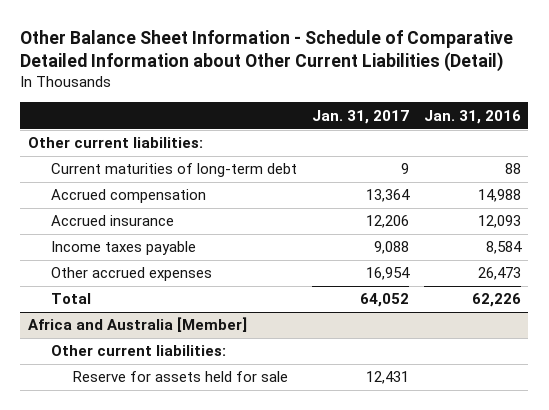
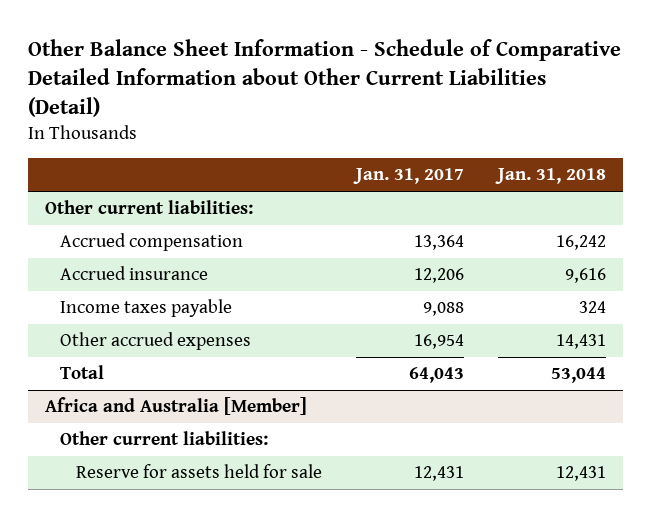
[423,109,521,124] Jan. 31, 2016 -> none
none -> [495,168,607,185] Jan. 31, 2018
[50,163,297,178] Current maturities of long-term debt -> none
[359,293,409,308] 64,052 -> [409,367,465,384] 64,043

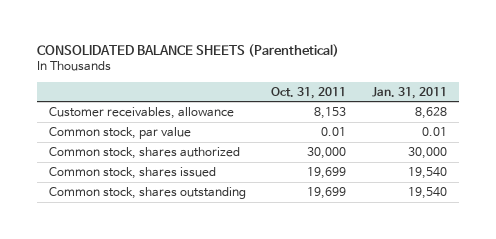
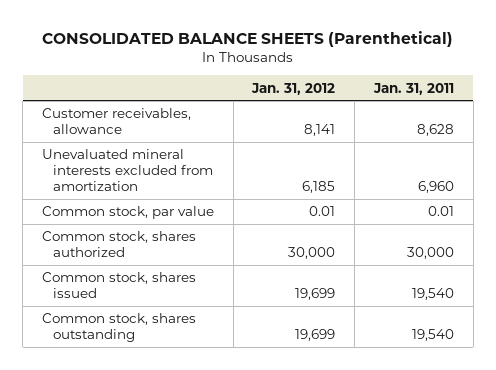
[271,86,347,99] Oct. 31, 2011 -> none
none -> [251,82,336,95] Jan. 31, 2012
none -> [41,149,213,192] Unevaluated mineral interests excluded from amortization

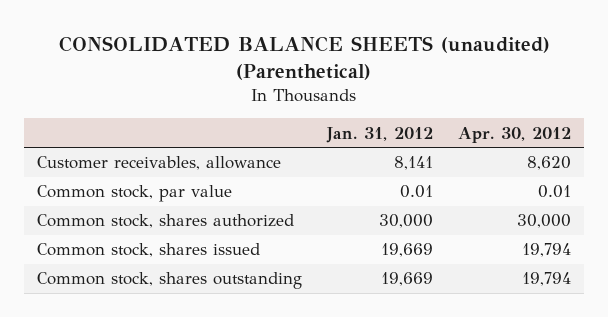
[41,30,453,47] CONSOLIDATED BALANCE SHEETS (Parenthetical) -> [59,35,551,80] CONSOLIDATED BALANCE SHEETS (unaudited) (Parenthetical)
[372,82,454,95] Jan. 31, 2011 -> none
none -> [458,126,572,143] Apr. 30, 2012
[41,149,213,192] Unevaluated mineral interests excluded from amortization -> none
[295,288,336,301] 19,699 -> [381,243,434,258] 19,669
[295,329,336,342] 19,699 -> [381,272,434,287] 19,669

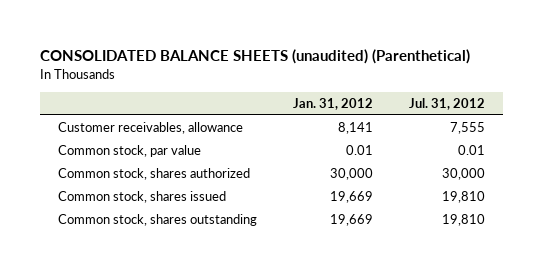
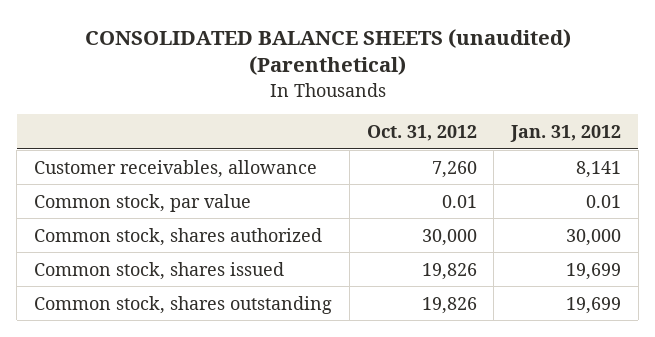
[409,98,486,111] Jul. 31, 2012 -> none
none -> [366,125,477,142] Oct. 31, 2012
[330,191,374,204] 19,669 -> [566,262,622,280] 19,699
[330,214,374,227] 19,669 -> [566,296,622,314] 19,699

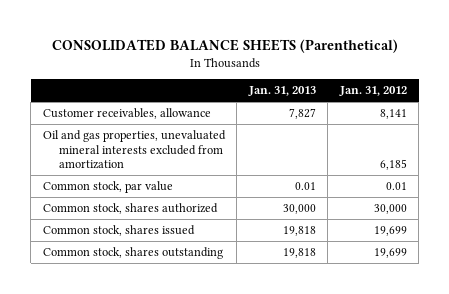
[84,28,571,76] CONSOLIDATED BALANCE SHEETS (unaudited) (Parenthetical) -> [51,38,398,53] CONSOLIDATED BALANCE SHEETS (Parenthetical)
[366,125,477,142] Oct. 31, 2012 -> none
none -> [247,86,316,97] Jan. 31, 2013
none -> [42,130,226,170] Oil and gas properties, unevaluated mineral interests excluded from amortization

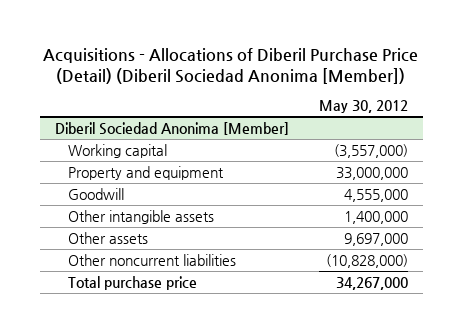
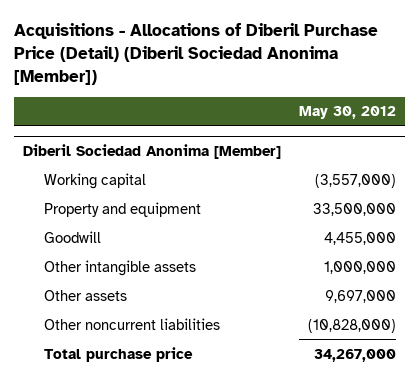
[335,166,408,180] 33,000,000 -> [313,202,397,216] 33,500,000
[343,188,408,202] 4,555,000 -> [324,231,397,245] 4,455,000
[343,210,408,224] 1,400,000 -> [324,260,397,274] 1,000,000

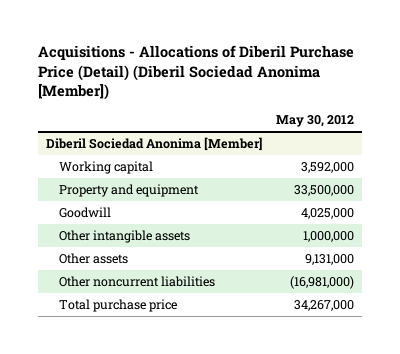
[315,173,397,188] (3,557,000) -> [301,161,355,173] 3,592,000
[324,231,397,245] 4,455,000 -> [301,207,355,219] 4,025,000
[325,289,397,303] 9,697,000 -> [305,253,355,265] 9,131,000
[308,318,397,333] (10,828,000) -> [290,275,355,289] (16,981,000)

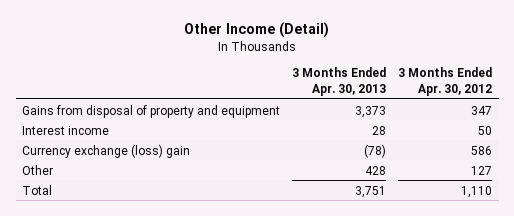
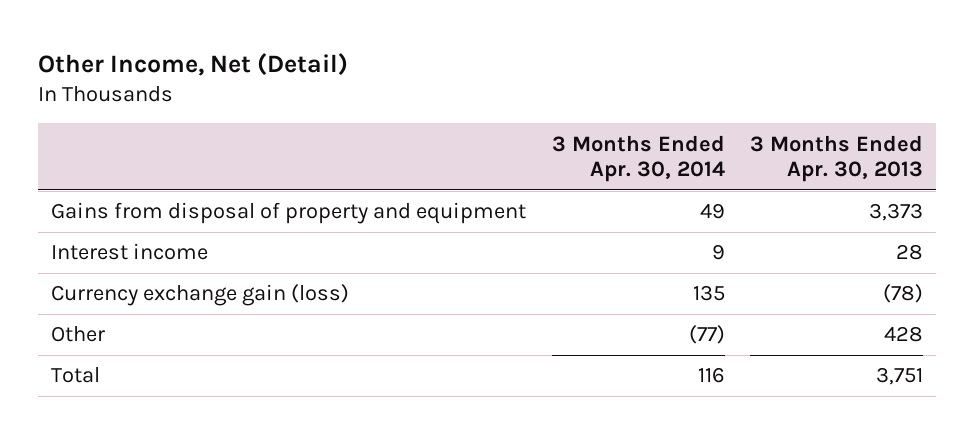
[184,22,330,39] Other Income (Detail) -> [38,53,349,77] Other Income, Net (Detail)
[398,67,493,96] 3 Months Ended Apr. 30, 2012 -> none
none -> [551,134,725,183] 3 Months Ended Apr. 30, 2014
[21,143,190,158] Currency exchange (loss) gain -> [51,284,350,307] Currency exchange gain (loss)

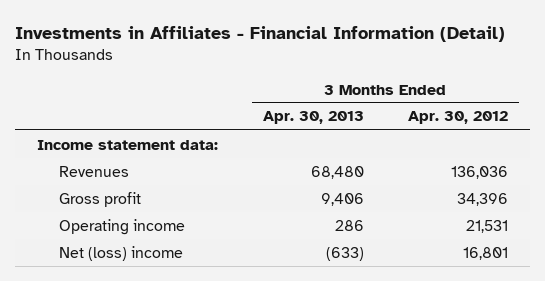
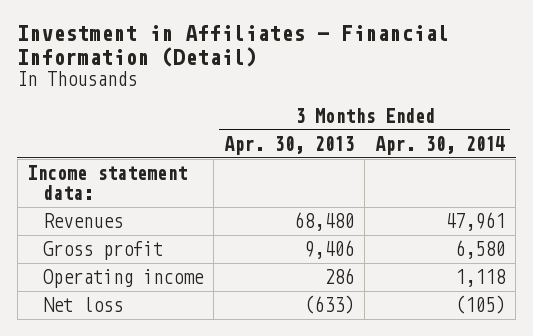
[14,26,505,43] Investments in Affiliates - Financial Information (Detail) -> [17,25,450,68] Investment in Affiliates - Financial Information (Detail)
[408,111,509,125] Apr. 30, 2012 -> none
none -> [375,136,506,156] Apr. 30, 2014
[59,245,184,261] Net (loss) income -> [43,297,124,313] Net loss

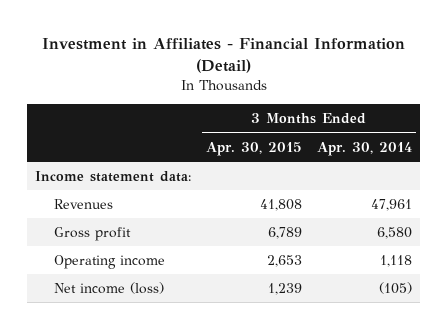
[224,136,355,156] Apr. 30, 2013 -> none
none -> [206,141,303,156] Apr. 30, 2015
[43,297,124,313] Net loss -> [53,282,164,295] Net income (loss)

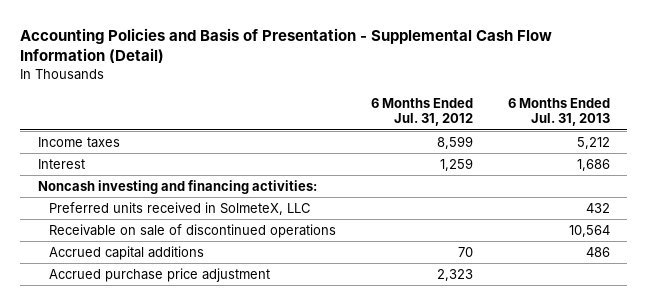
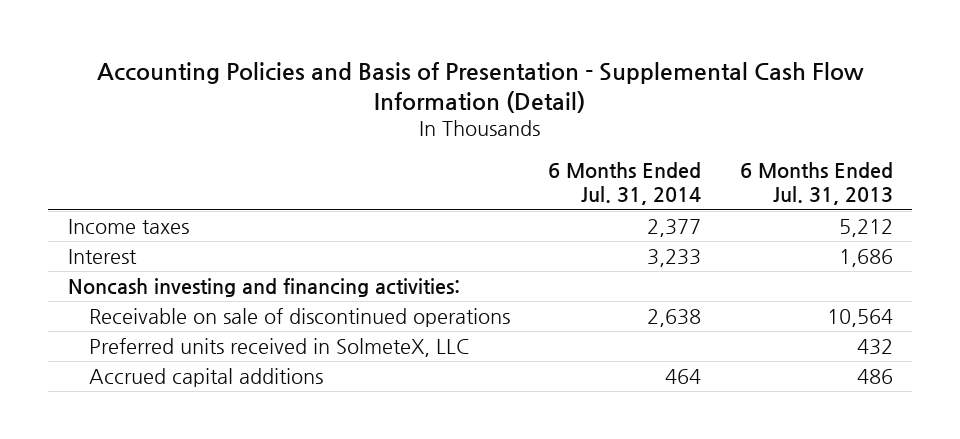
[370,97,473,127] 6 Months Ended Jul. 31, 2012 -> none
none -> [548,161,702,206] 6 Months Ended Jul. 31, 2014
[49,201,312,215] Preferred units received in SolmeteX, LLC -> [89,338,470,358] Preferred units received in SolmeteX, LLC
[49,267,271,282] Accrued purchase price adjustment -> none

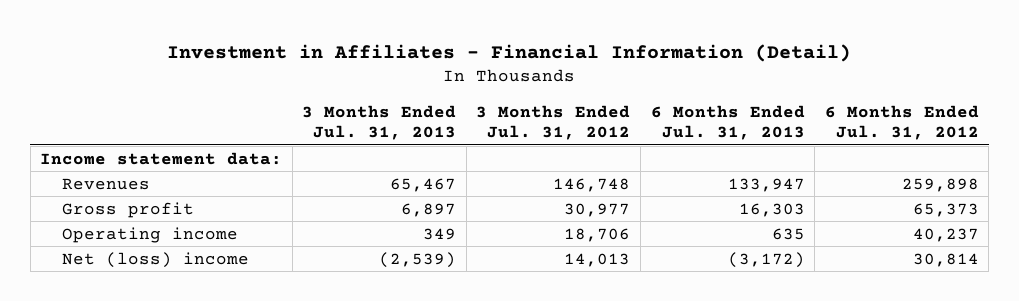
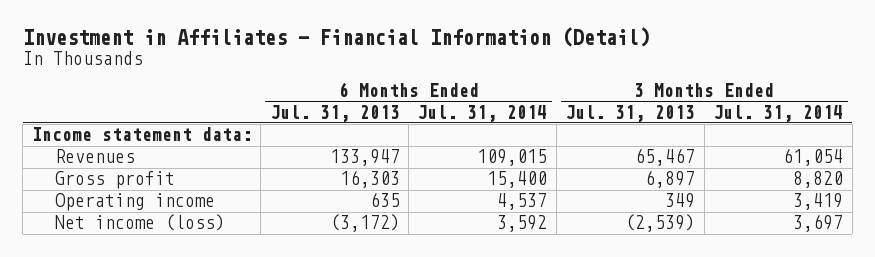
[476,104,631,141] 3 Months Ended Jul. 31, 2012 -> none
[824,104,979,141] 6 Months Ended Jul. 31, 2012 -> none
none -> [417,104,548,122] Jul. 31, 2014
none -> [713,104,844,122] Jul. 31, 2014
[62,251,250,268] Net (loss) income -> [54,214,225,232] Net income (loss)

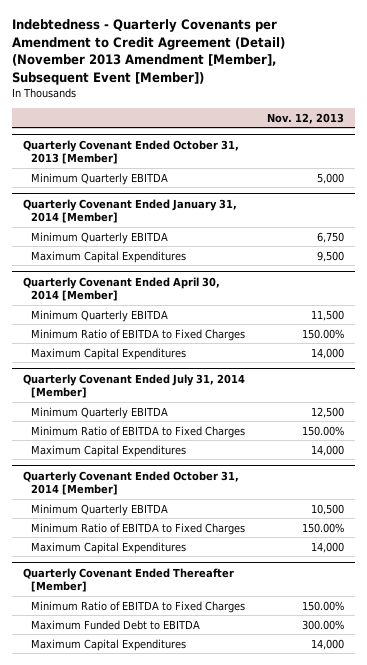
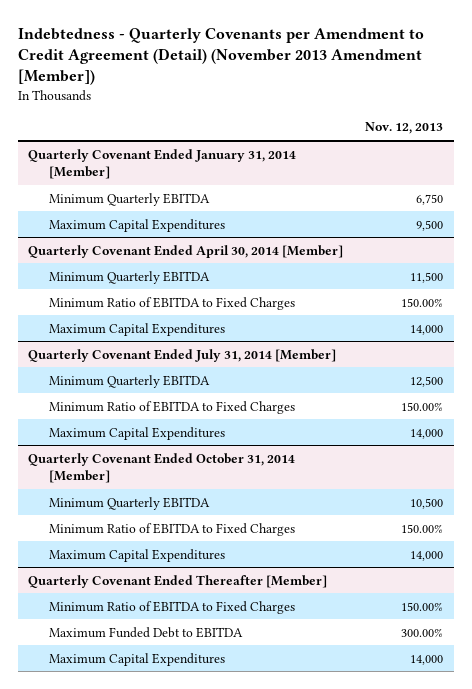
[11,19,285,85] Indebtedness - Quarterly Covenants per Amendment to Credit Agreement (Detail) (November 2013 Amendment [Member], Subsequent Event [Member]) -> [17,27,424,86] Indebtedness - Quarterly Covenants per Amendment to Credit Agreement (Detail) (November 2013 Amendment [Member])
[22,139,239,165] Quarterly Covenant Ended October 31, 2013 [Member] -> none
[31,172,169,185] Minimum Quarterly EBITDA -> none

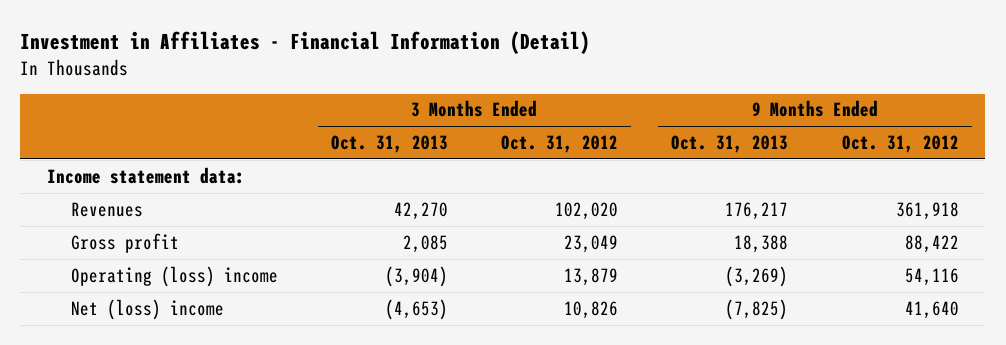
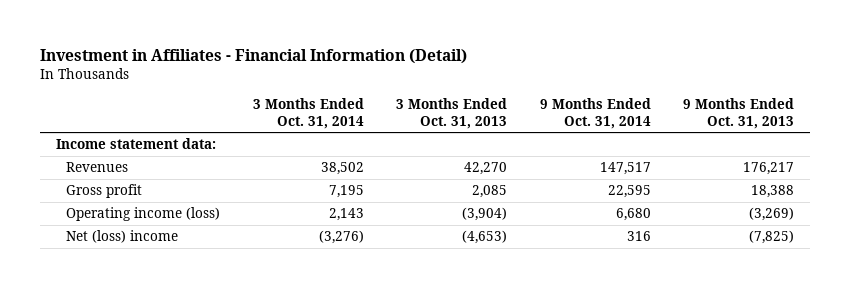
[501,135,619,154] Oct. 31, 2012 -> none
[841,135,959,154] Oct. 31, 2012 -> none
none -> [252,98,364,129] 3 Months Ended Oct. 31, 2014
none -> [539,98,651,129] 9 Months Ended Oct. 31, 2014
[70,265,278,287] Operating (loss) income -> [66,207,221,222] Operating income (loss)

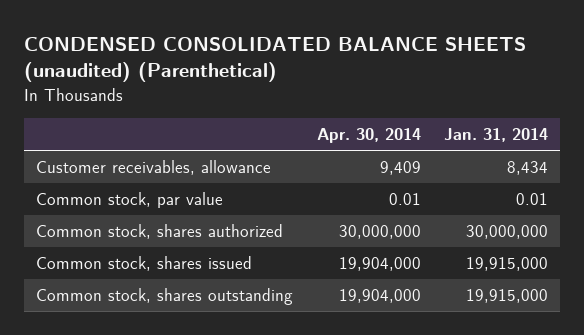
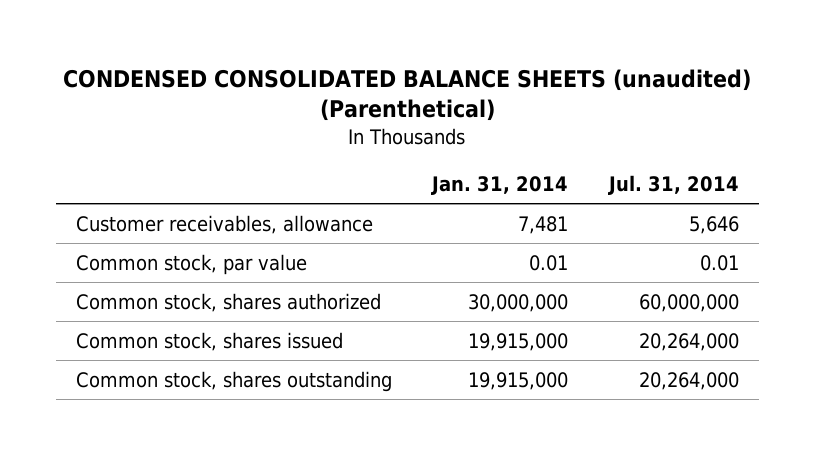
[316,128,421,144] Apr. 30, 2014 -> none
none -> [607,175,739,196] Jul. 31, 2014
[507,161,549,176] 8,434 -> [518,215,569,234] 7,481

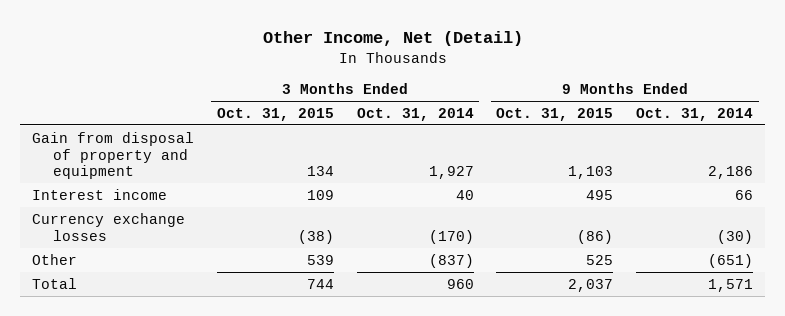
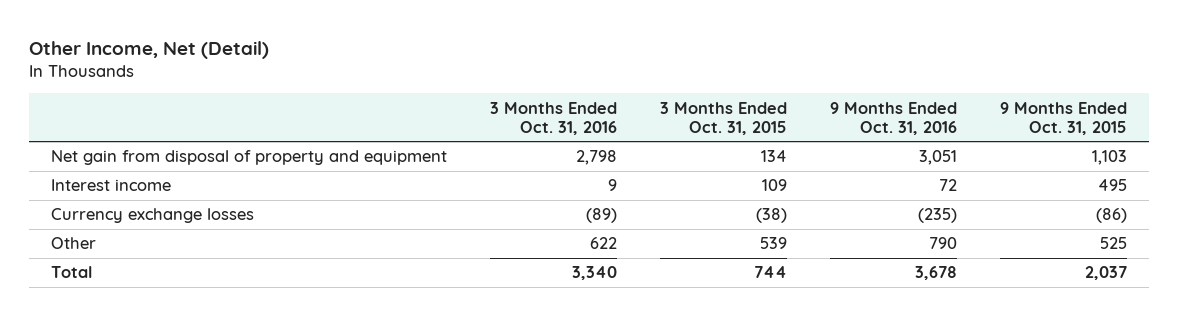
[356,107,474,121] Oct. 31, 2014 -> none
[636,107,754,121] Oct. 31, 2014 -> none
none -> [489,101,617,135] 3 Months Ended Oct. 31, 2016
none -> [830,101,958,135] 9 Months Ended Oct. 31, 2016
[31,131,194,180] Gain from disposal of property and equipment -> [50,150,447,166] Net gain from disposal of property and equipment

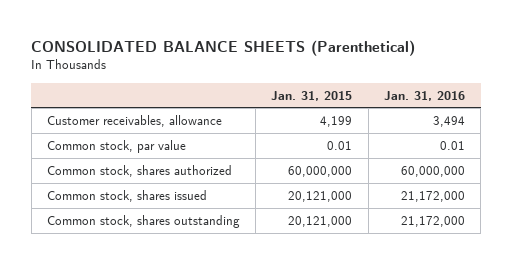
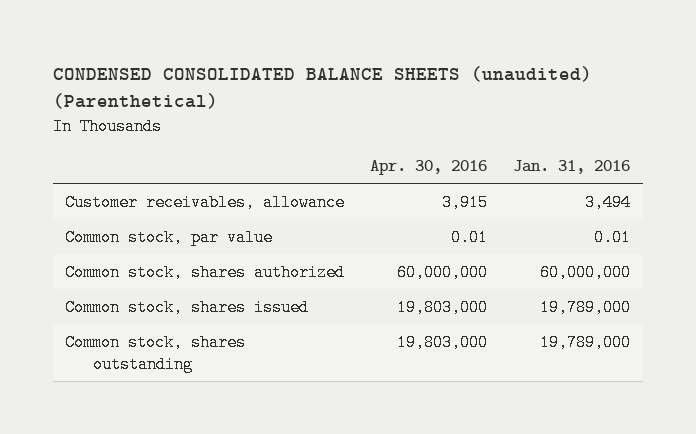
[31,39,416,56] CONSOLIDATED BALANCE SHEETS (Parenthetical) -> [52,65,592,110] CONDENSED CONSOLIDATED BALANCE SHEETS (unaudited) (Parenthetical)
[271,90,353,101] Jan. 31, 2015 -> none
none -> [370,160,488,176] Apr. 30, 2016
[400,190,465,202] 21,172,000 -> [540,298,632,316] 19,789,000
[400,215,465,227] 21,172,000 -> [540,333,632,351] 19,789,000

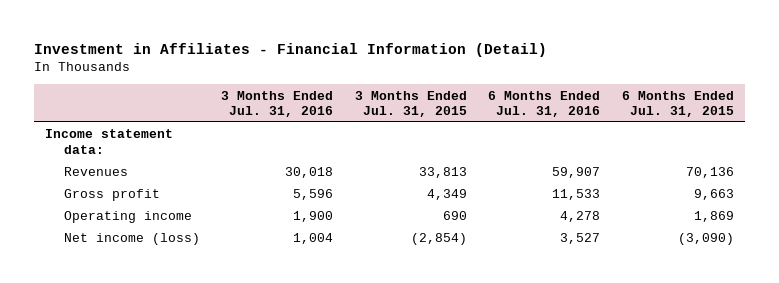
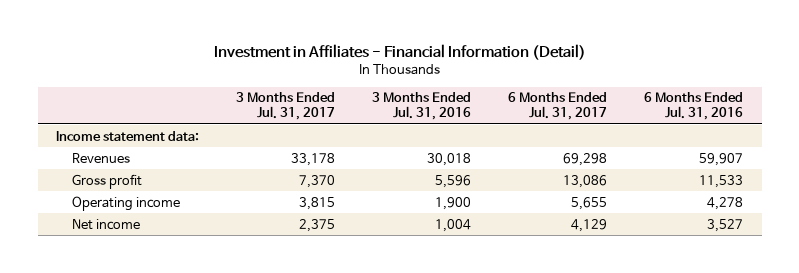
[354,90,467,117] 3 Months Ended Jul. 31, 2015 -> none
[622,90,735,117] 6 Months Ended Jul. 31, 2015 -> none
none -> [236,92,336,120] 3 Months Ended Jul. 31, 2017
none -> [508,92,608,120] 6 Months Ended Jul. 31, 2017
[63,233,200,246] Net income (loss) -> [71,218,140,230] Net income

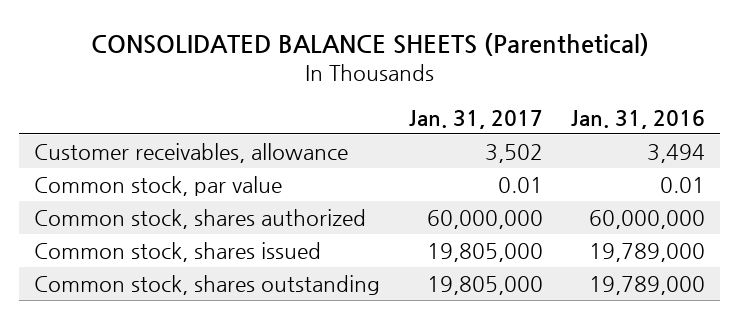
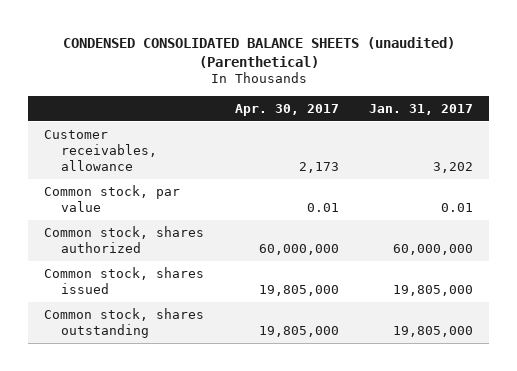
[90,32,649,56] CONSOLIDATED BALANCE SHEETS (Parenthetical) -> [62,36,455,68] CONDENSED CONSOLIDATED BALANCE SHEETS (unaudited) (Parenthetical)
[571,109,706,129] Jan. 31, 2016 -> none
none -> [234,103,339,116] Apr. 30, 2017
[484,143,543,163] 3,502 -> [433,161,474,173] 3,202

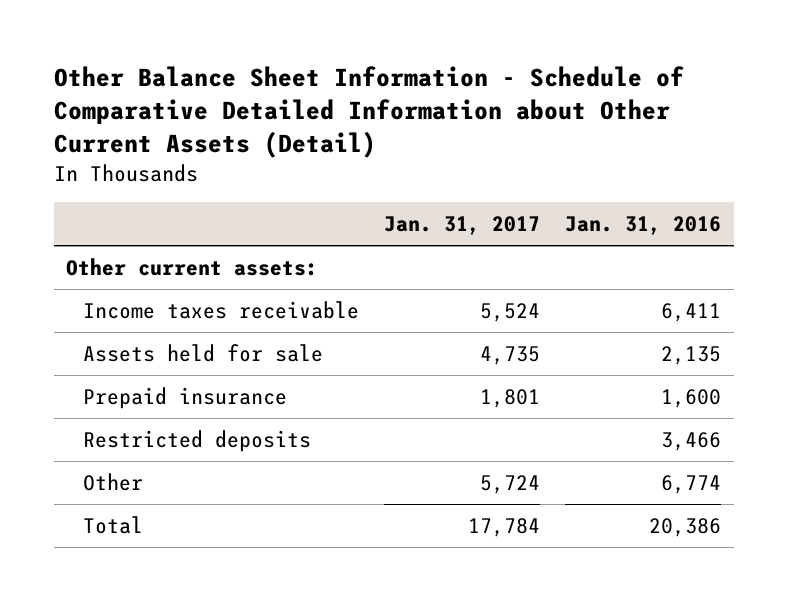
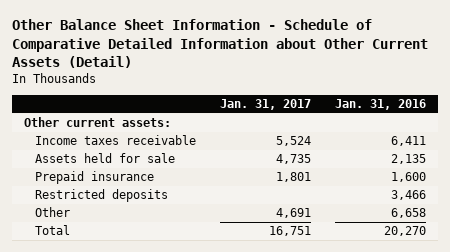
[480,474,541,494] 5,724 -> [275,208,311,219] 4,691
[661,474,722,494] 6,774 -> [390,208,426,219] 6,658
[468,517,541,537] 17,784 -> [268,226,311,237] 16,751
[649,517,722,537] 20,386 -> [383,226,426,237] 20,270

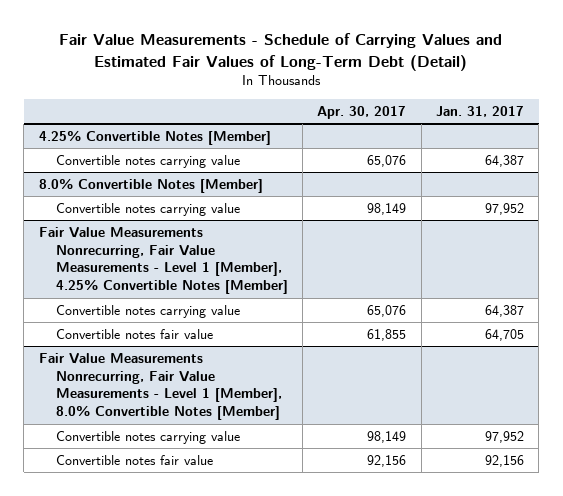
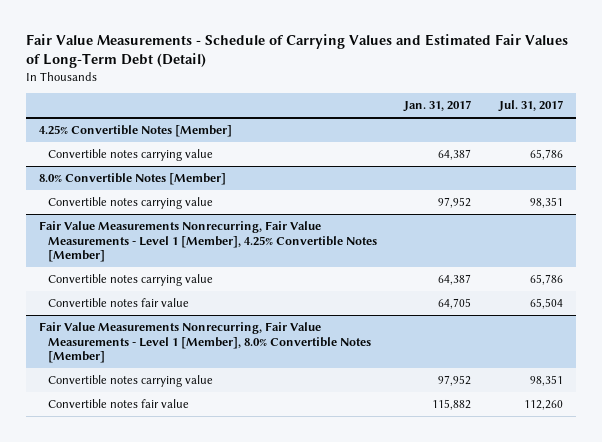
[317,105,407,119] Apr. 30, 2017 -> none
none -> [497,100,563,113] Jul. 31, 2017
[485,455,525,468] 92,156 -> [432,399,472,411] 115,882

